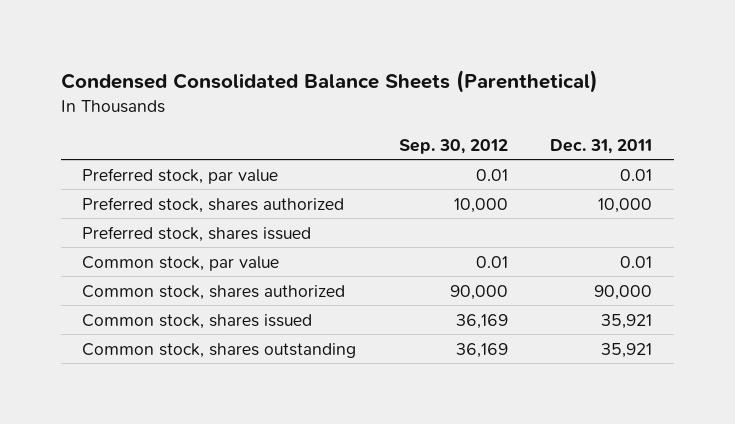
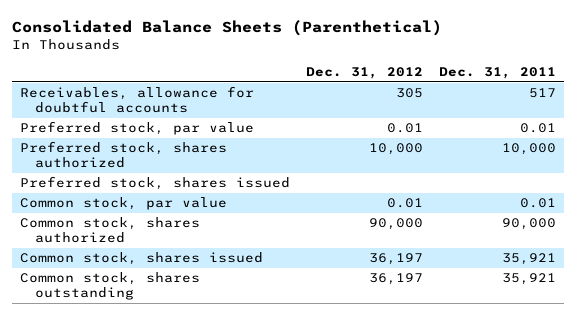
[60,70,598,94] Condensed Consolidated Balance Sheets (Parenthetical) -> [12,19,443,36] Consolidated Balance Sheets (Parenthetical)
[398,138,508,154] Sep. 30, 2012 -> none
none -> [306,66,424,79] Dec. 31, 2012
none -> [20,86,255,114] Receivables, allowance for doubtful accounts

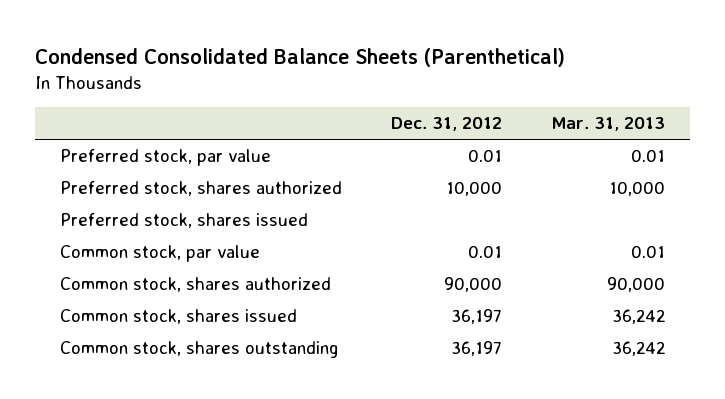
[12,19,443,36] Consolidated Balance Sheets (Parenthetical) -> [35,47,566,67] Condensed Consolidated Balance Sheets (Parenthetical)
[438,66,556,79] Dec. 31, 2011 -> none
none -> [551,117,666,132] Mar. 31, 2013
[20,86,255,114] Receivables, allowance for doubtful accounts -> none

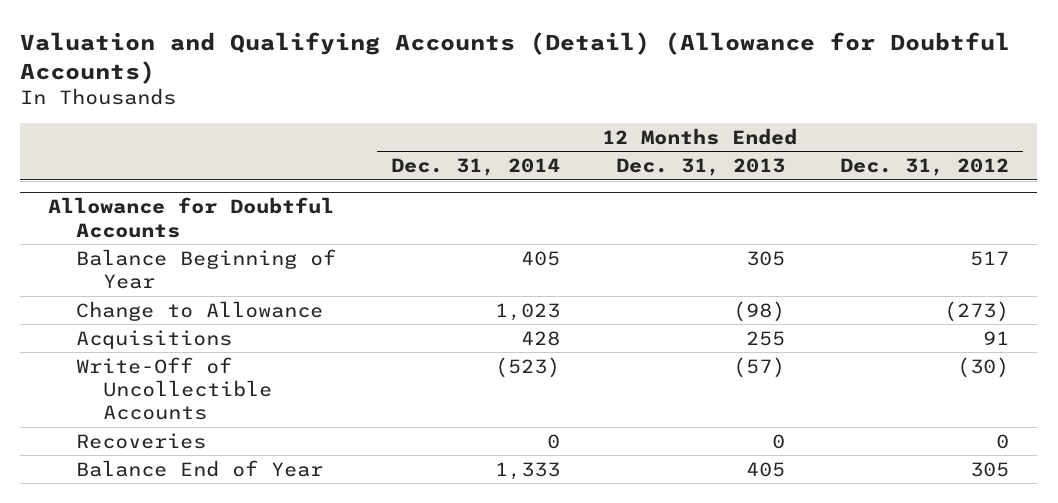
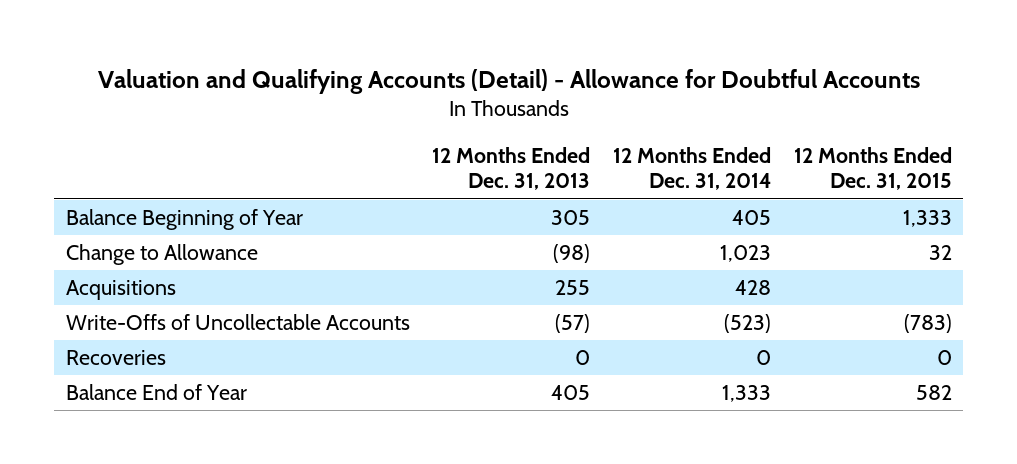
[20,31,1011,84] Valuation and Qualifying Accounts (Detail) (Allowance for Doubtful Accounts) -> [97,68,920,94] Valuation and Qualifying Accounts (Detail) - Allowance for Doubtful Accounts
[840,158,1010,177] Dec. 31, 2012 -> none
none -> [793,147,952,191] 12 Months Ended Dec. 31, 2015
[48,197,335,238] Allowance for Doubtful Accounts -> none
[75,356,272,421] Write-Off of Uncollectible Accounts -> [65,314,410,331] Write-Offs of Uncollectable Accounts

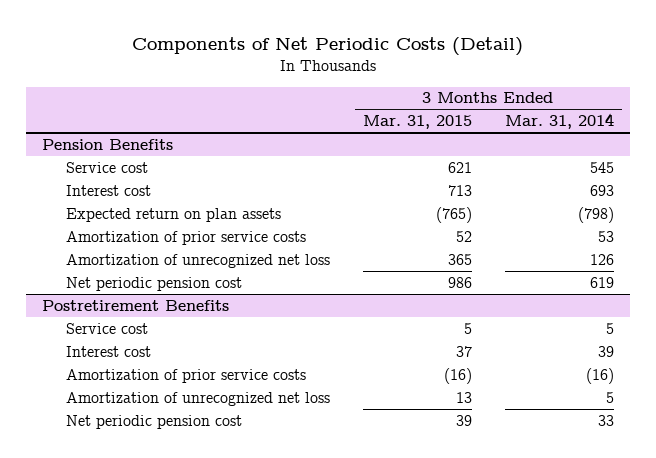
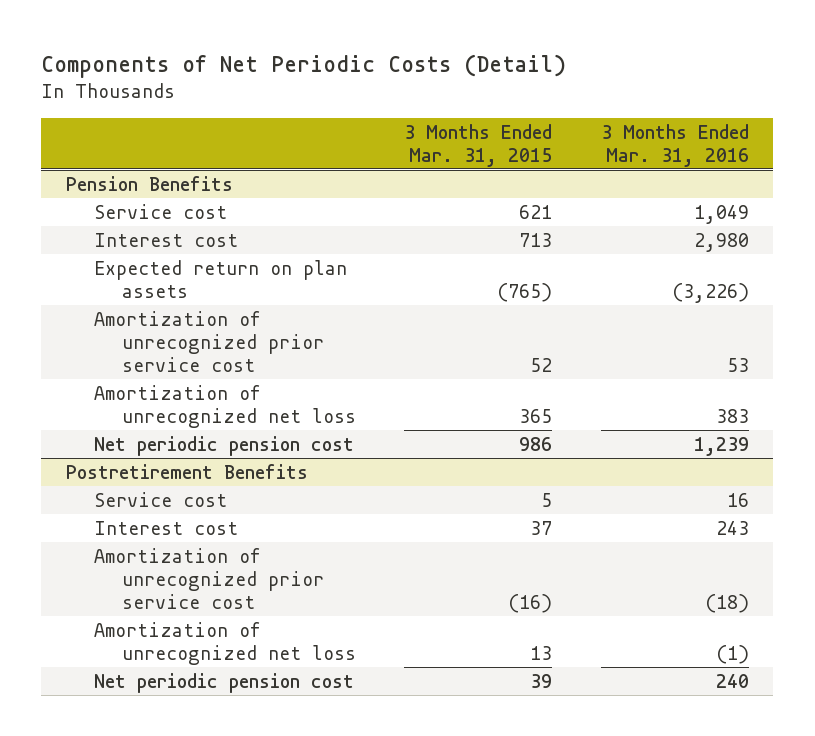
[504,113,614,130] Mar. 31, 2014 -> none
none -> [600,123,749,167] 3 Months Ended Mar. 31, 2016
[66,230,307,245] Amortization of prior service costs -> [93,310,324,372] Amortization of unrecognized prior service cost
[66,368,307,383] Amortization of prior service costs -> [93,547,324,609] Amortization of unrecognized prior service cost

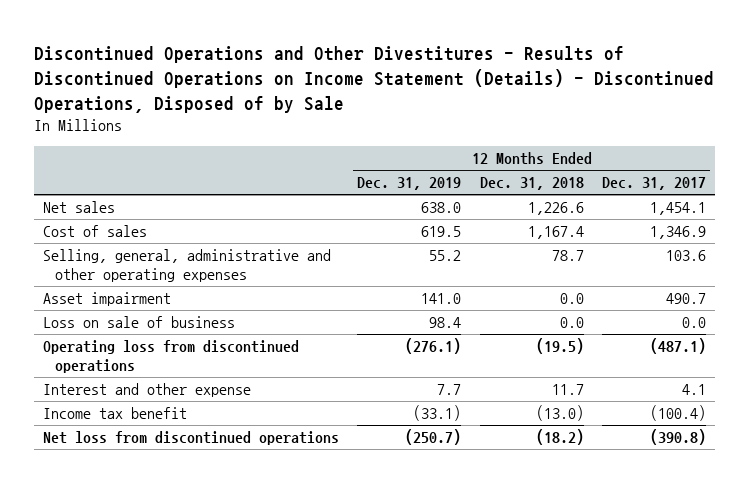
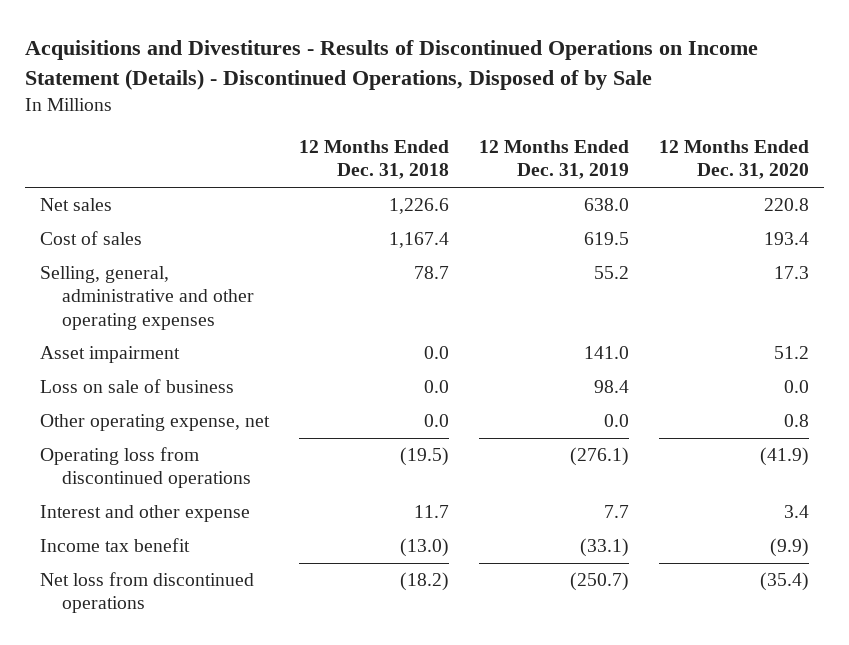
[34,45,715,113] Discontinued Operations and Other Divestitures - Results of Discontinued Operations on Income Statement (Details) - Discontinued Operations, Disposed of by Sale -> [24,39,758,90] Acquisitions and Divestitures - Results of Discontinued Operations on Income Statement (Details) - Discontinued Operations, Disposed of by Sale
[601,177,706,191] Dec. 31, 2017 -> none
none -> [658,140,809,180] 12 Months Ended Dec. 31, 2020
none -> [39,414,270,432] Other operating expense, net

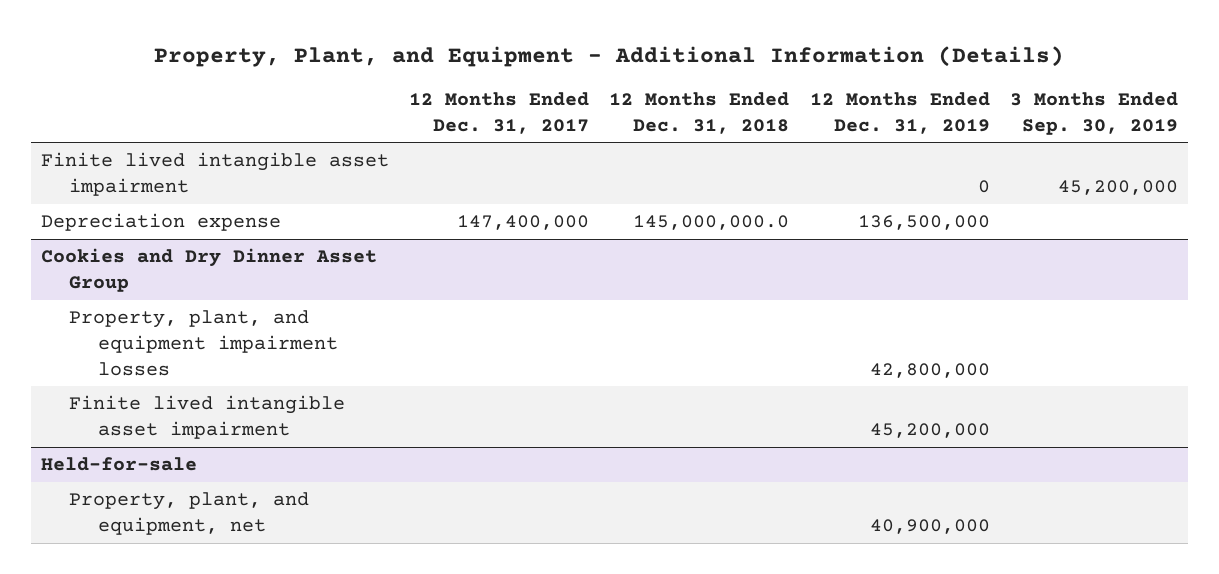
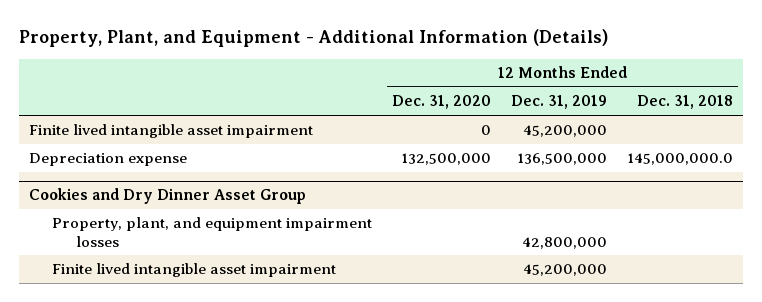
[409,92,590,134] 12 Months Ended Dec. 31, 2017 -> none
[1010,92,1179,135] 3 Months Ended Sep. 30, 2019 -> none
none -> [392,95,492,110] Dec. 31, 2020
[977,179,990,193] 0 -> [523,125,608,138] 45,200,000
[40,457,197,472] Held-for-sale -> none
[69,492,310,535] Property, plant, and equipment, net -> none

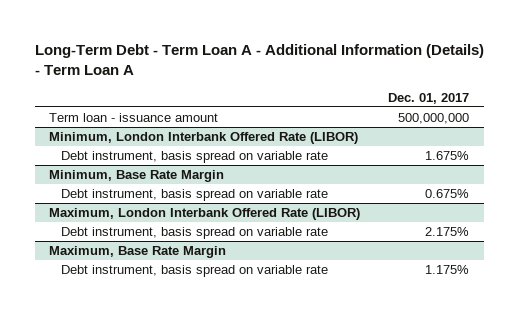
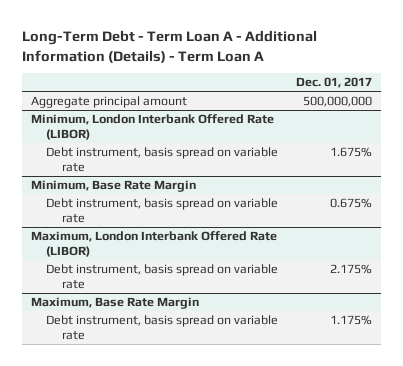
[48,112,218,122] Term loan - issuance amount -> [30,96,187,109] Aggregate principal amount

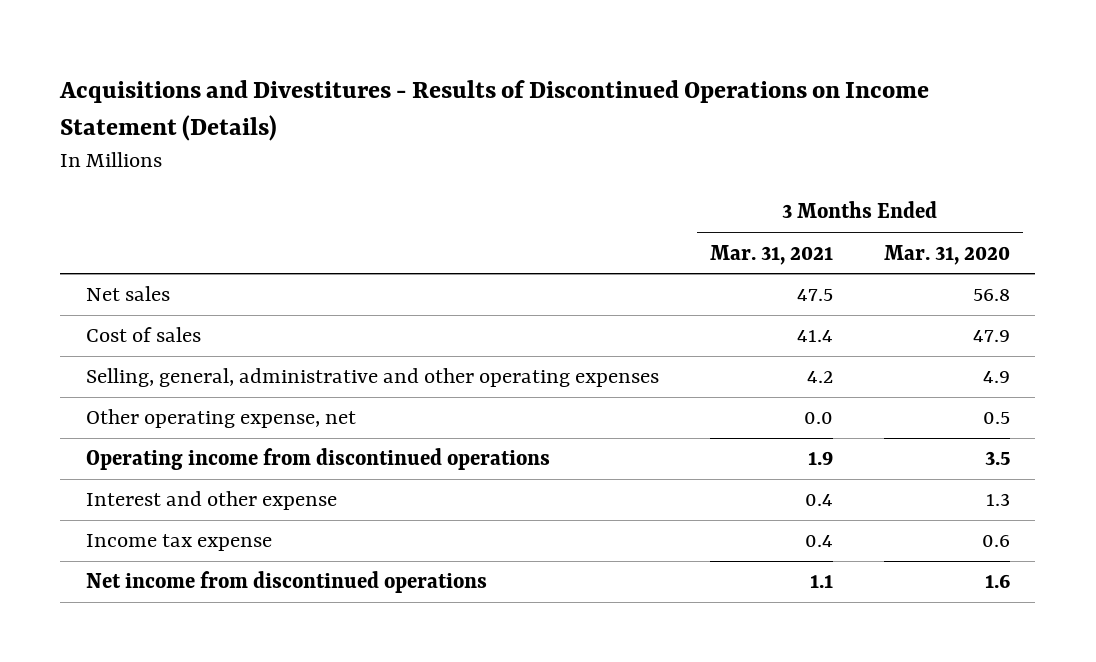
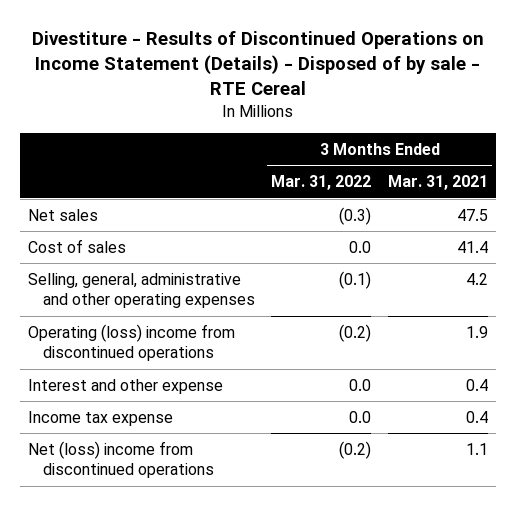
[59,79,930,141] Acquisitions and Divestitures - Results of Discontinued Operations on Income Statement (Details) -> [32,31,485,96] Divestiture - Results of Discontinued Operations on Income Statement (Details) - Disposed of by sale - RTE Cereal
[883,244,1010,265] Mar. 31, 2020 -> none
none -> [271,175,372,191] Mar. 31, 2022
[85,409,356,429] Other operating expense, net -> none
[85,448,550,471] Operating income from discontinued operations -> [28,323,236,362] Operating (loss) income from discontinued operations
[85,571,487,594] Net income from discontinued operations -> [28,440,214,479] Net (loss) income from discontinued operations

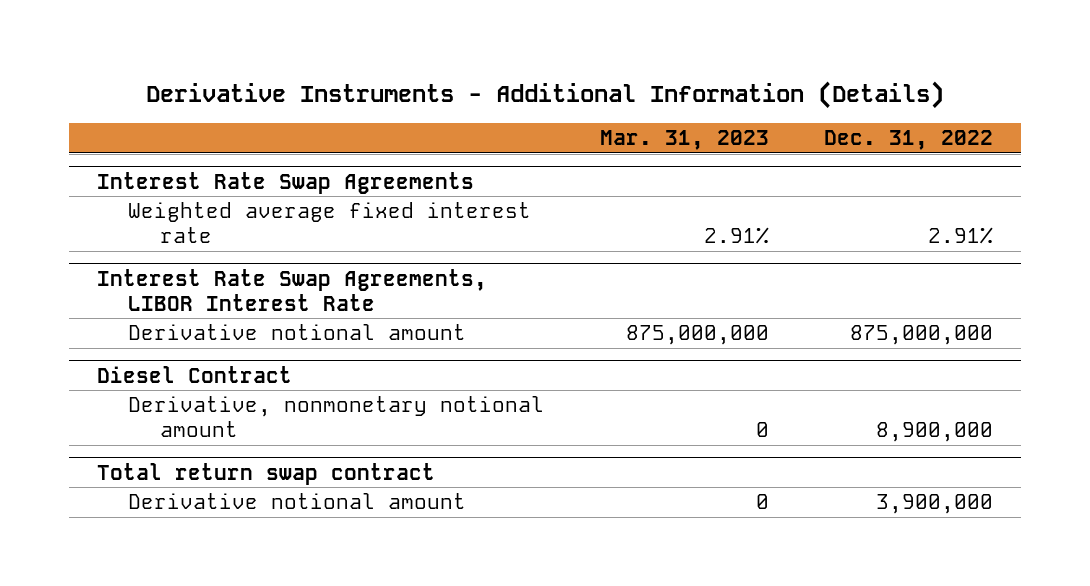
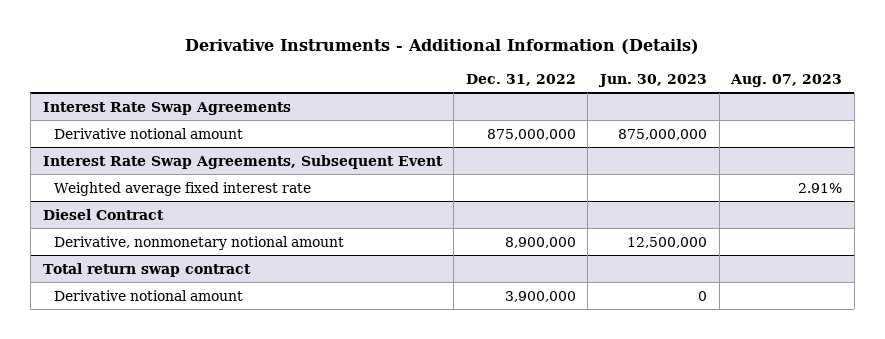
[599,130,769,151] Mar. 31, 2023 -> none
none -> [597,73,707,87] Jun. 30, 2023
none -> [730,73,843,87] Aug. 07, 2023
[128,202,532,244] Weighted average fixed interest rate -> none
[96,268,487,311] Interest Rate Swap Agreements, LIBOR Interest Rate -> none
none -> [42,154,443,169] Interest Rate Swap Agreements, Subsequent Event
none -> [54,181,312,196] Weighted average fixed interest rate

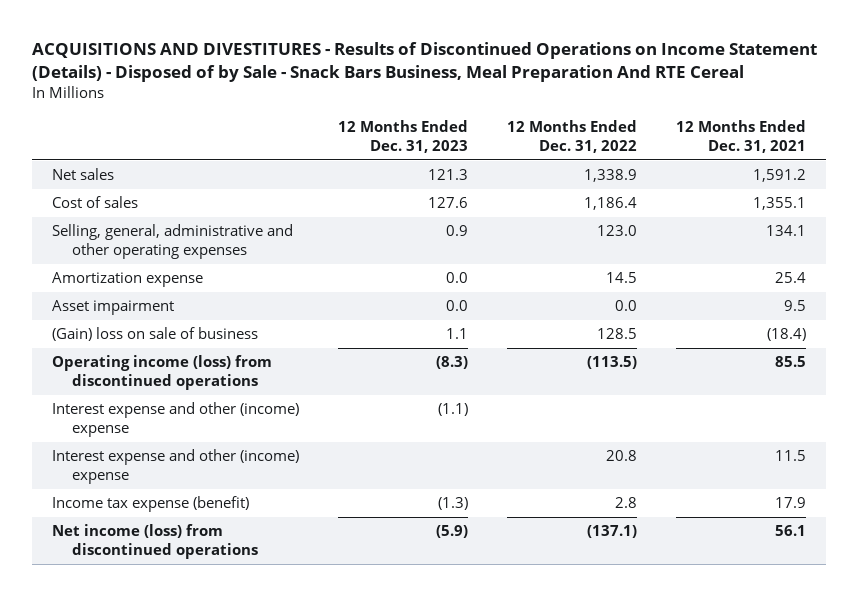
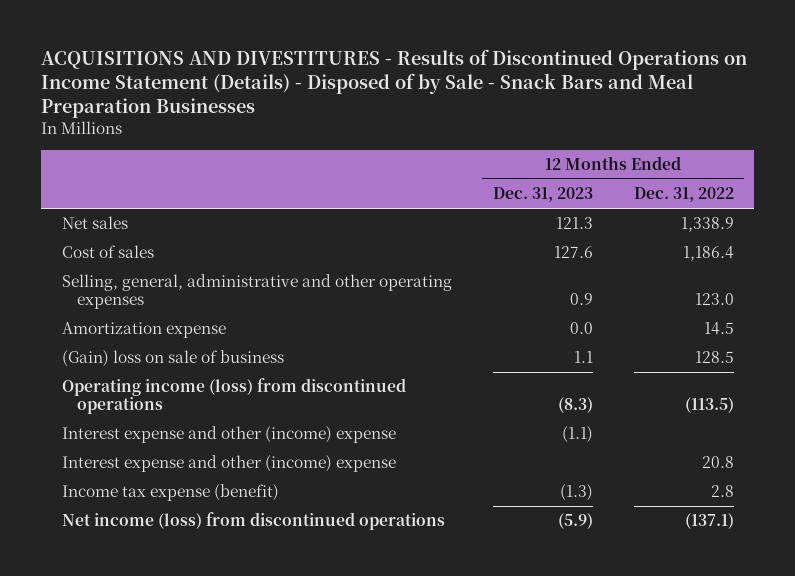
[32,42,818,83] ACQUISITIONS AND DIVESTITURES - Results of Discontinued Operations on Income Statement (Details) - Disposed of by Sale - Snack Bars Business, Meal Preparation And RTE Cereal -> [41,49,748,119] ACQUISITIONS AND DIVESTITURES - Results of Discontinued Operations on Income Statement (Details) - Disposed of by Sale - Snack Bars and Meal Preparation Businesses
[676,120,807,154] 12 Months Ended Dec. 31, 2021 -> none
[51,300,174,316] Asset impairment -> none

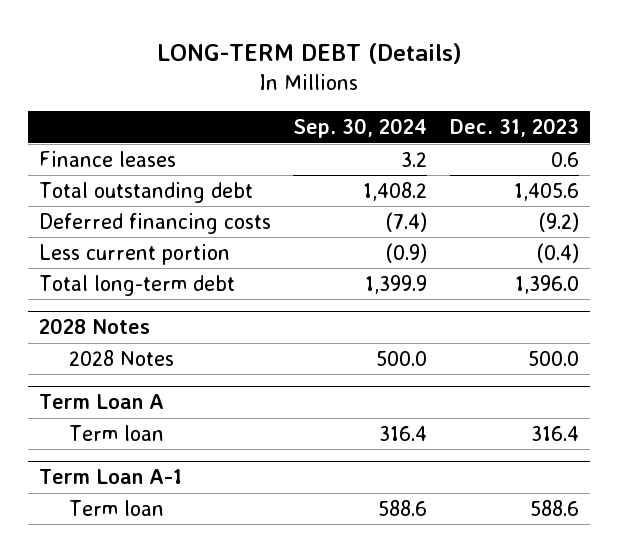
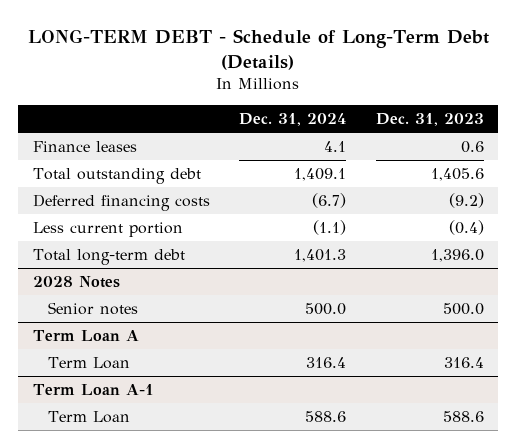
[156,43,462,65] LONG-TERM DEBT (Details) -> [28,28,490,70] LONG-TERM DEBT - Schedule of Long-Term Debt (Details)
[293,118,428,139] Sep. 30, 2024 -> none
none -> [239,113,347,127] Dec. 31, 2024
[68,349,174,366] 2028 Notes -> [47,301,138,315] Senior notes
[68,424,164,441] Term loan -> [47,356,130,369] Term Loan
[68,499,164,516] Term loan -> [47,410,130,423] Term Loan

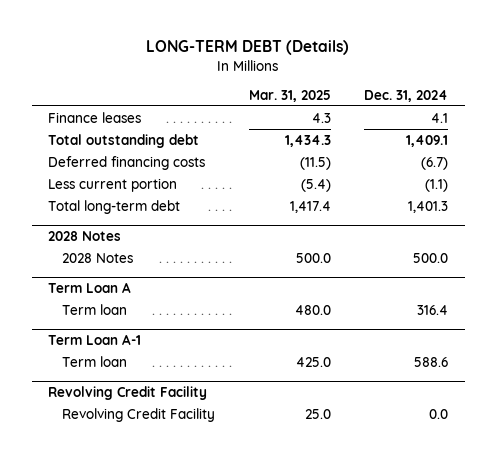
[28,28,490,70] LONG-TERM DEBT - Schedule of Long-Term Debt (Details) -> [146,40,350,56] LONG-TERM DEBT (Details)
[375,113,484,127] Dec. 31, 2023 -> none
none -> [248,89,331,102] Mar. 31, 2025
[47,301,138,315] Senior notes -> [62,252,134,263] 2028 Notes
[47,356,130,369] Term Loan -> [62,303,128,315] Term loan
[47,410,130,423] Term Loan -> [62,355,128,367] Term loan
none -> [48,385,208,400] Revolving Credit Facility
none -> [62,407,216,422] Revolving Credit Facility

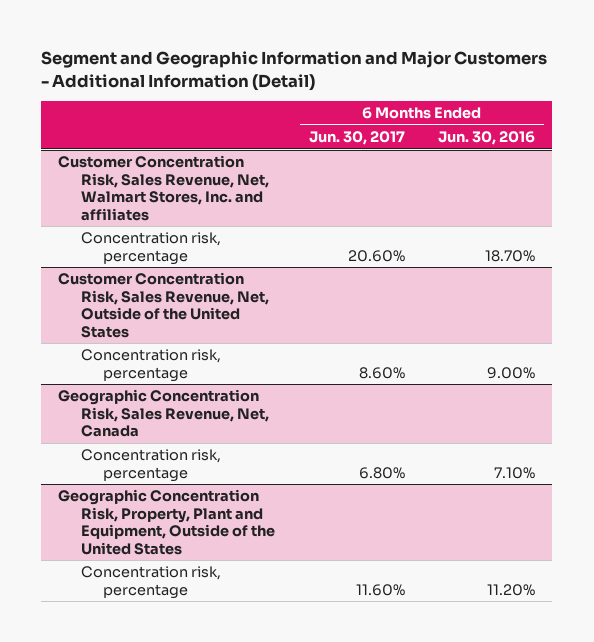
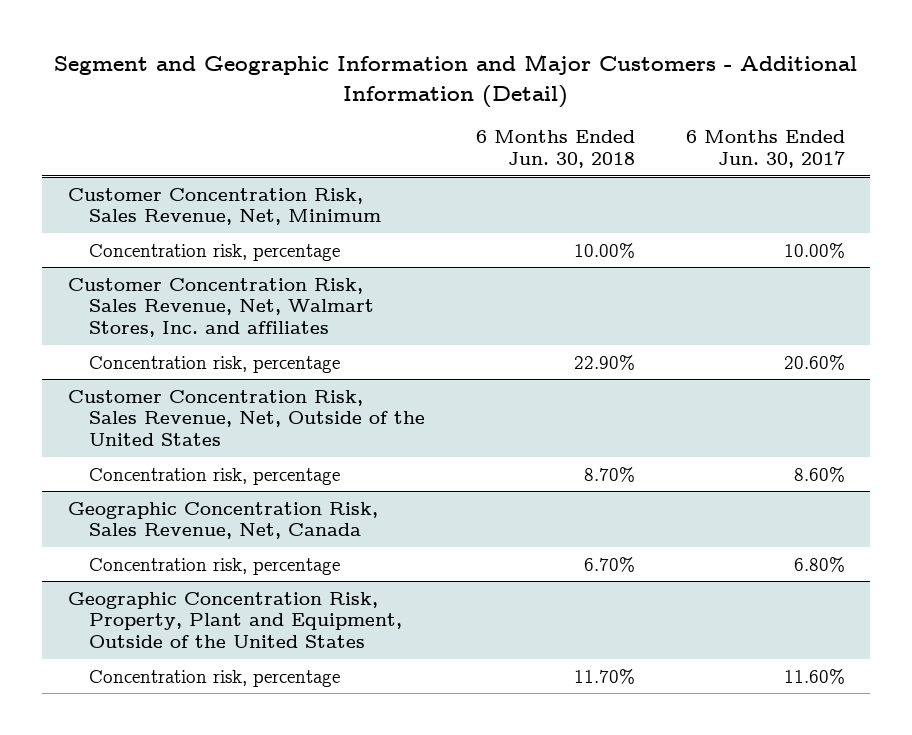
[438,131,536,146] Jun. 30, 2016 -> none
none -> [475,130,635,168] 6 Months Ended Jun. 30, 2018
none -> [67,187,381,226] Customer Concentration Risk, Sales Revenue, Net, Minimum
none -> [88,243,340,261] Concentration risk, percentage

